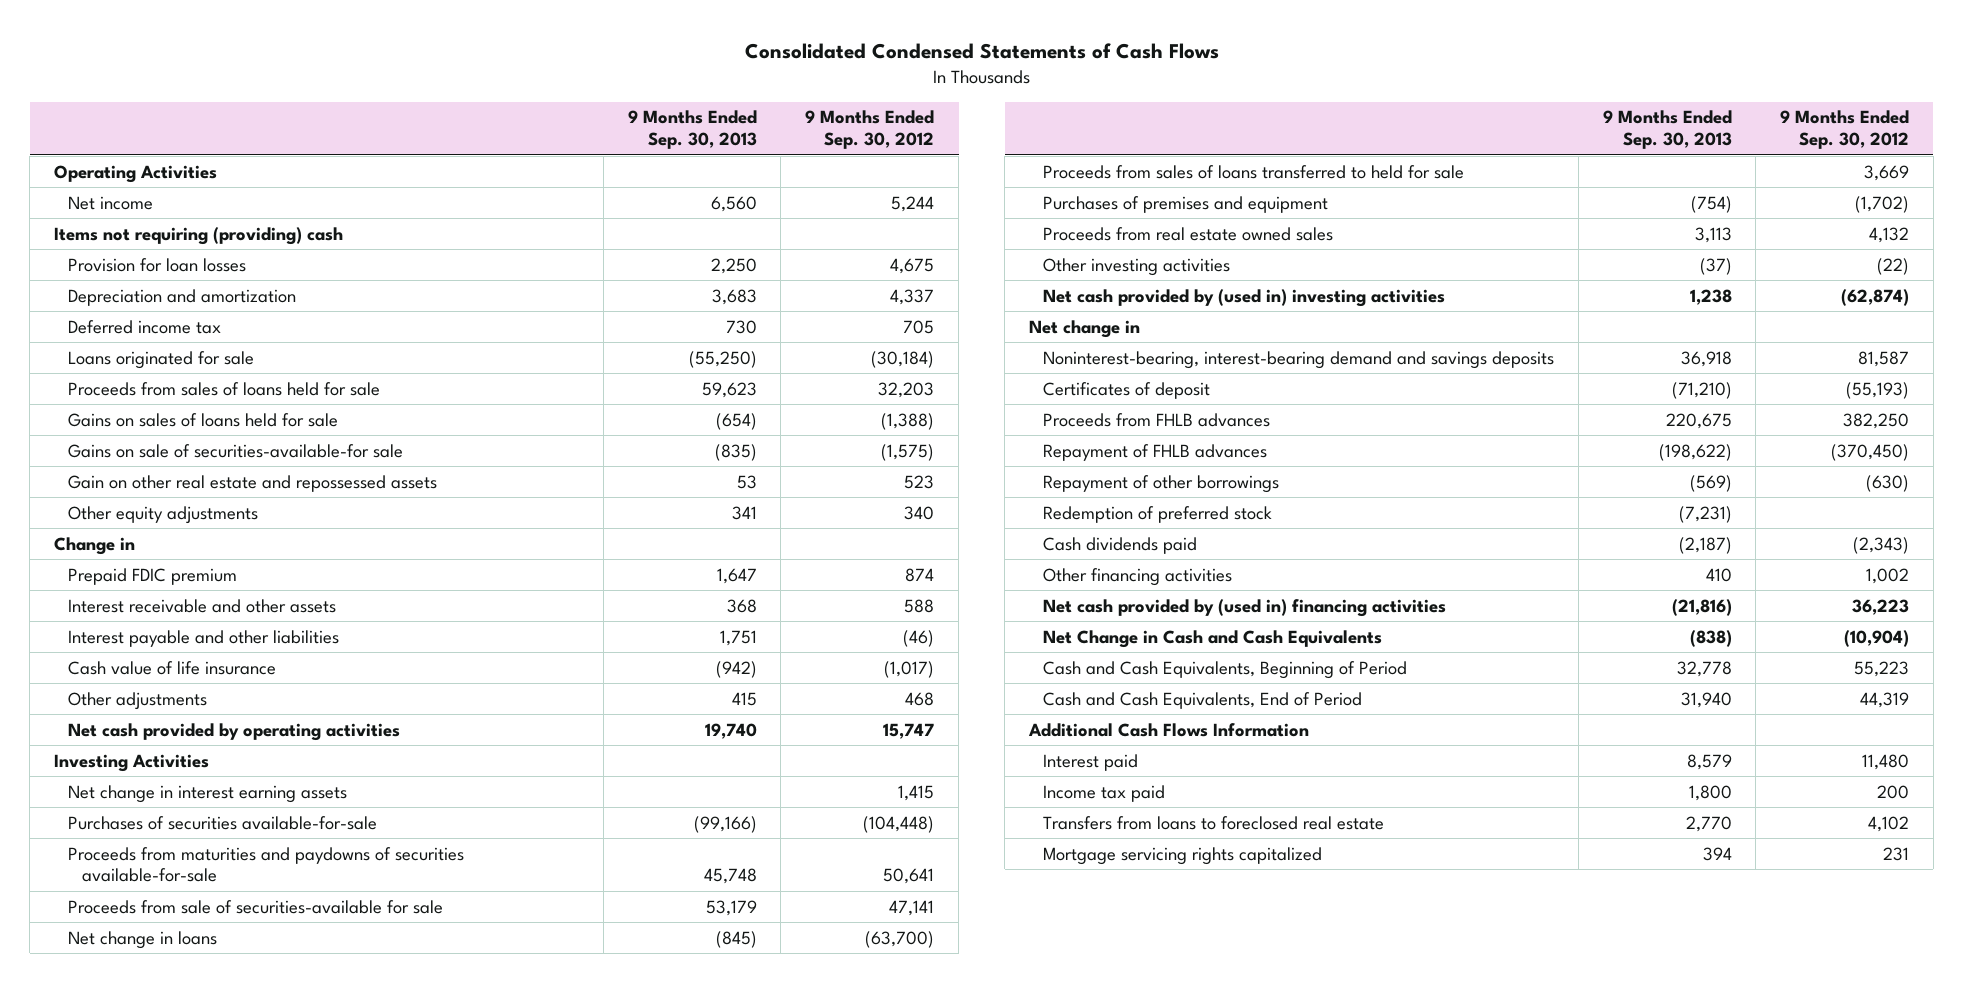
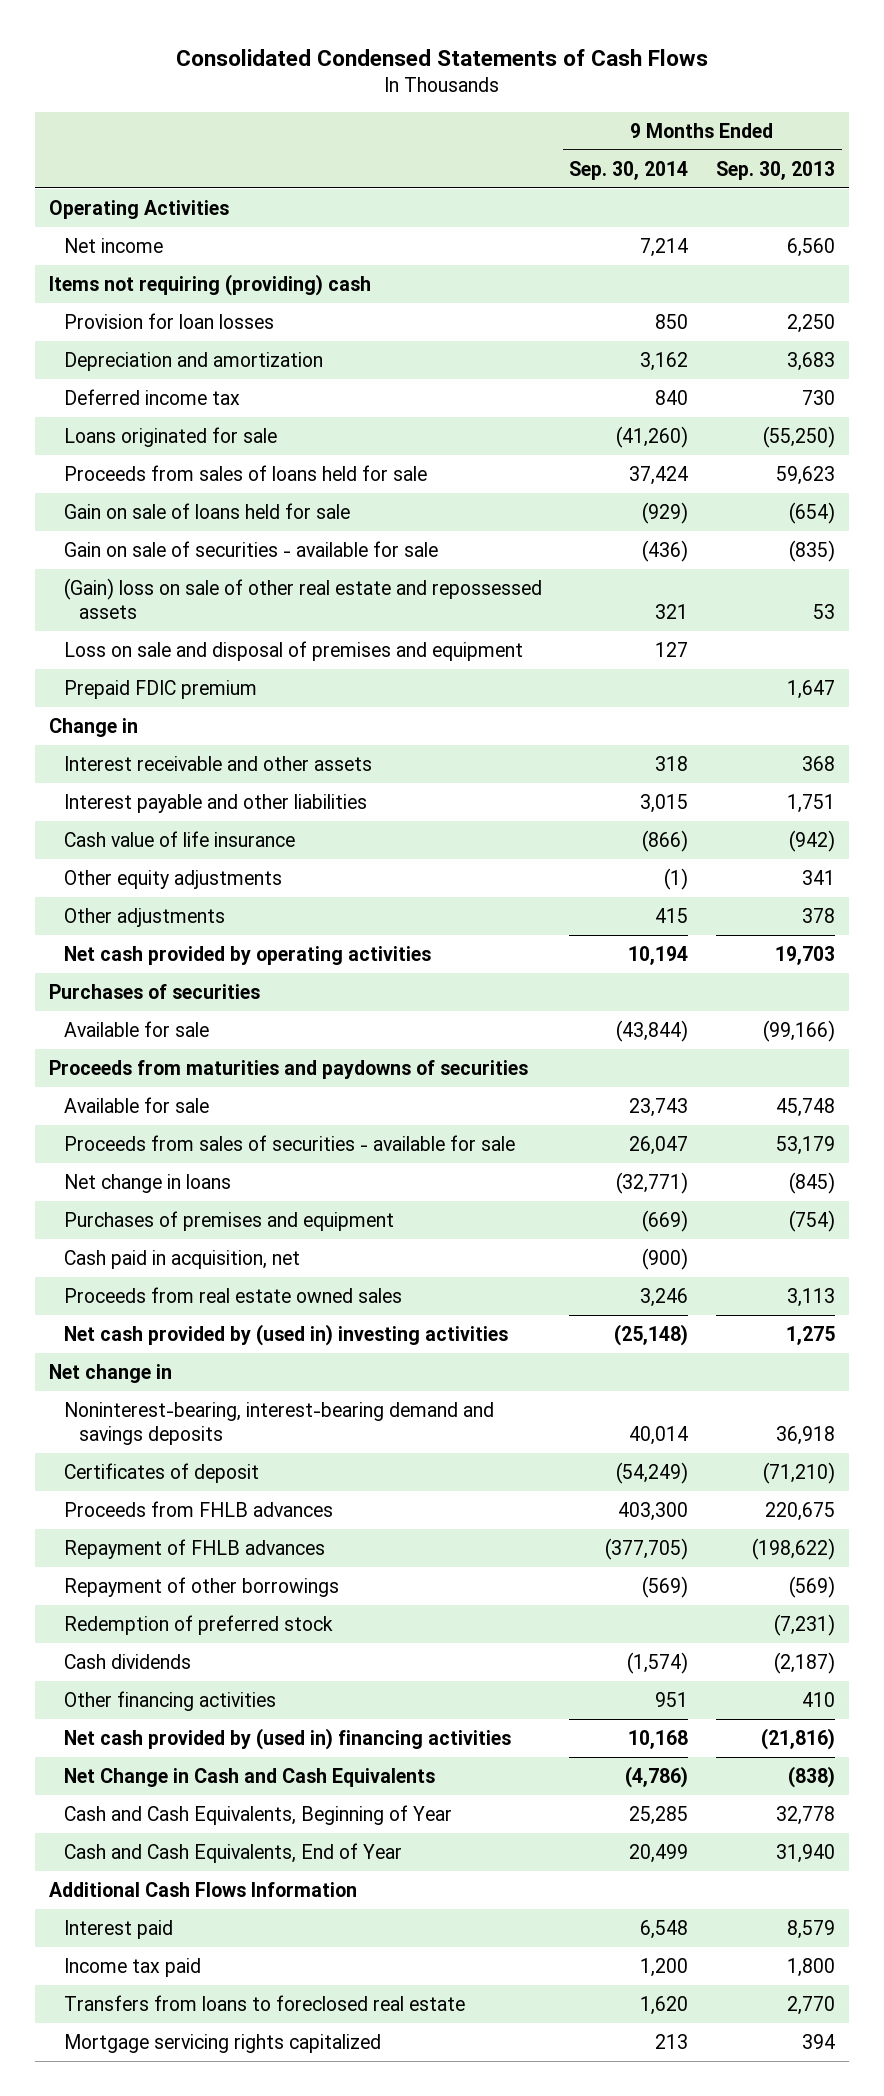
[805,110,935,150] 9 Months Ended Sep. 30, 2012 -> none
none -> [569,160,689,180] Sep. 30, 2014
[68,412,339,427] Gains on sales of loans held for sale -> [63,502,350,519] Gain on sale of loans held for sale
[68,443,404,458] Gains on sale of securities-available-for sale -> [63,540,438,557] Gain on sale of securities - available for sale
[68,474,438,492] Gain on other real estate and repossessed assets -> [63,577,542,620] (Gain) loss on sale of other real estate and repossessed assets
none -> [63,640,523,661] Loss on sale and disposal of premises and equipment
[54,536,136,555] Change in -> [48,717,138,737] Change in
[54,753,210,772] Investing Activities -> none
[68,784,348,803] Net change in interest earning assets -> none
[68,505,259,524] Other equity adjustments -> [63,869,282,889] Other equity adjustments
[731,691,757,706] 415 -> [801,907,835,923] 378
[704,722,757,739] 19,740 -> [774,945,835,965] 19,703
none -> [48,983,260,999] Purchases of securities
[68,815,378,830] Purchases of securities available-for-sale -> [63,1020,209,1037] Available for sale
none -> [48,1059,528,1079] Proceeds from maturities and paydowns of securities
[68,846,465,883] Proceeds from maturities and paydowns of securities available-for-sale -> [63,1096,209,1113] Available for sale
[68,899,444,914] Proceeds from sale of securities-available for sale -> [63,1134,515,1151] Proceeds from sales of securities - available for sale
[1042,164,1464,179] Proceeds from sales of loans transferred to held for sale -> none
none -> [63,1249,300,1269] Cash paid in acquisition, net
[1042,257,1230,276] Other investing activities -> none
[1689,288,1732,305] 1,238 -> [785,1325,835,1345] 1,275
[1042,536,1197,554] Cash dividends paid -> [63,1653,191,1669] Cash dividends
[1042,660,1407,679] Cash and Cash Equivalents, Beginning of Period -> [63,1804,452,1825] Cash and Cash Equivalents, Beginning of Year
[1042,691,1362,709] Cash and Cash Equivalents, End of Period -> [63,1842,402,1863] Cash and Cash Equivalents, End of Year

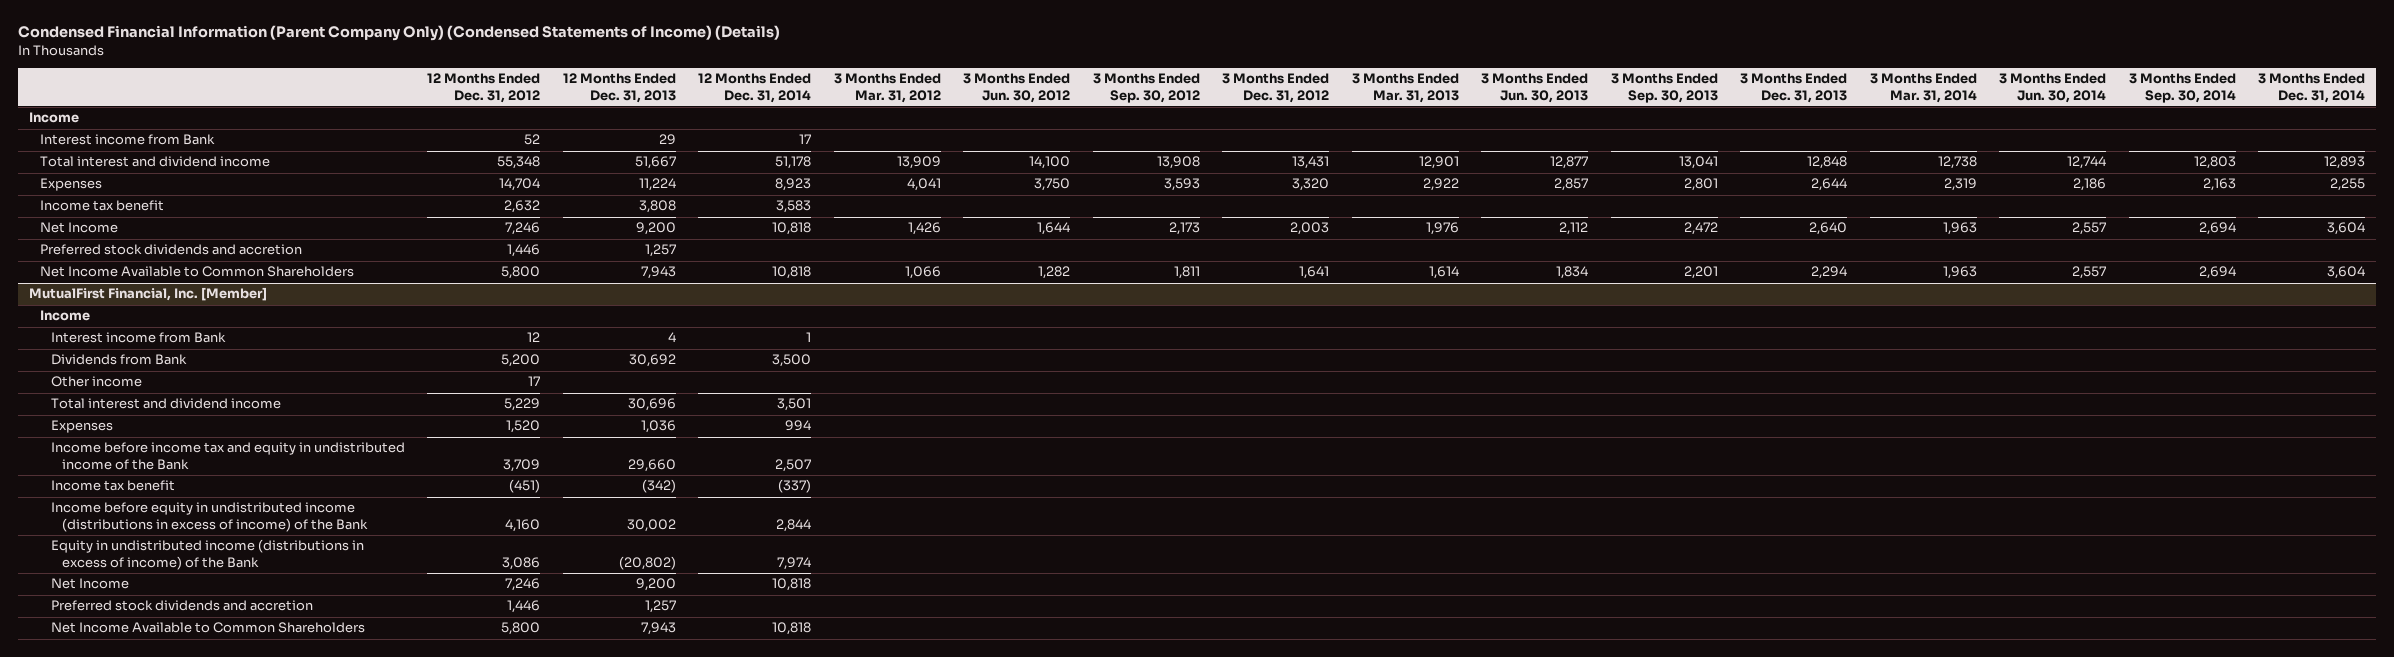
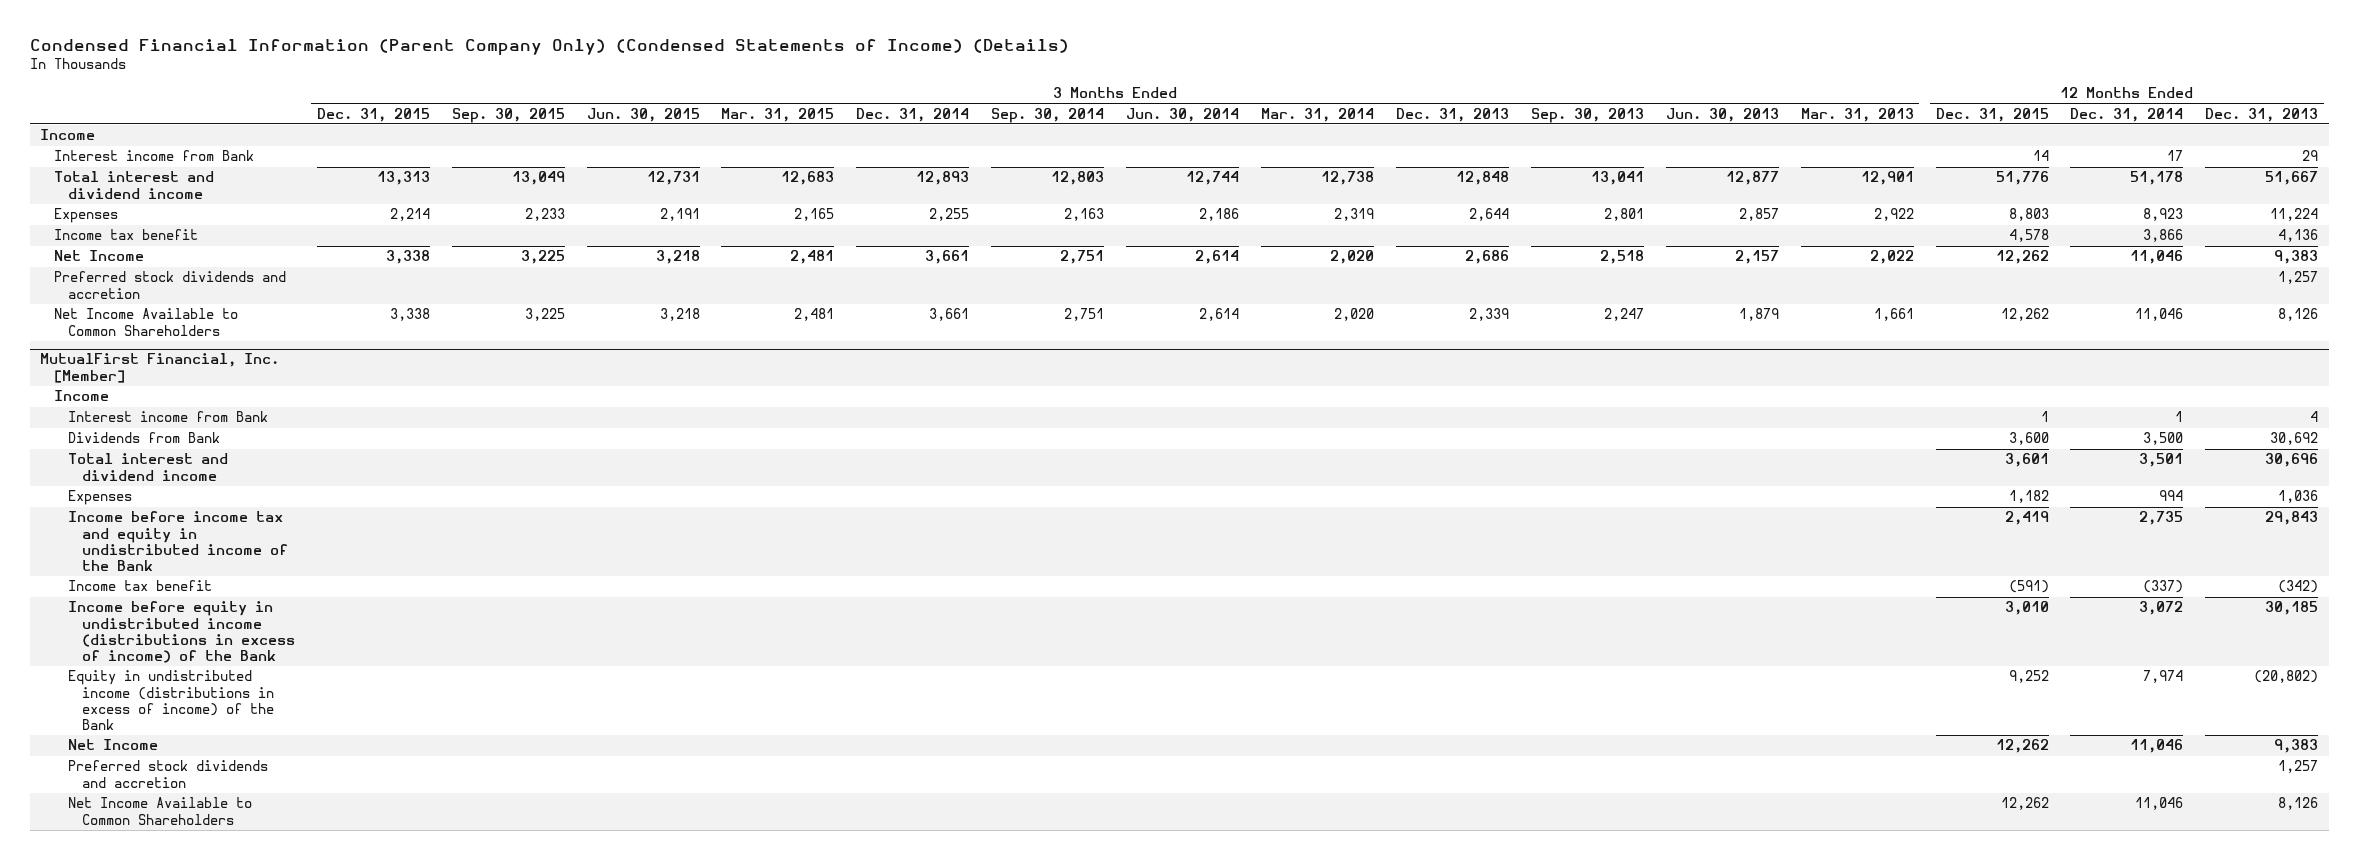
[427,72,541,103] 12 Months Ended Dec. 31, 2012 -> none
[833,72,941,103] 3 Months Ended Mar. 31, 2012 -> none
[963,72,1071,103] 3 Months Ended Jun. 30, 2012 -> none
[1092,72,1200,103] 3 Months Ended Sep. 30, 2012 -> none
[1222,72,1330,103] 3 Months Ended Dec. 31, 2012 -> none
none -> [316,107,430,122] Dec. 31, 2015
none -> [451,107,565,123] Sep. 30, 2015
none -> [586,107,700,122] Jun. 30, 2015
none -> [721,107,835,122] Mar. 31, 2015
none -> [1935,107,2049,122] Dec. 31, 2015
[638,200,676,214] 3,808 -> [2278,229,2319,243] 4,136
[776,200,812,214] 3,583 -> [2143,229,2184,243] 3,866
[635,222,676,236] 9,200 -> [2274,250,2319,265] 9,383
[772,222,812,236] 10,818 -> [2130,250,2184,265] 11,046
[1425,222,1459,236] 1,976 -> [1869,250,1914,265] 2,022
[1559,222,1589,236] 2,112 -> [1734,250,1779,265] 2,157
[1683,222,1718,236] 2,472 -> [1599,250,1644,265] 2,518
[1809,222,1848,236] 2,640 -> [1464,250,1509,265] 2,686
[1942,222,1977,236] 1,963 -> [1330,250,1375,265] 2,020
[2072,222,2107,236] 2,557 -> [1195,250,1240,265] 2,614
[2198,222,2236,236] 2,694 -> [1060,250,1105,265] 2,751
[2327,222,2366,236] 3,604 -> [925,250,970,265] 3,661
[640,266,676,280] 7,943 -> [2278,308,2319,322] 8,126
[772,266,812,280] 10,818 -> [2135,308,2184,322] 11,046
[1428,266,1459,280] 1,614 -> [1873,308,1914,322] 1,661
[1556,266,1589,280] 1,834 -> [1738,308,1779,322] 1,879
[1683,266,1718,280] 2,201 -> [1603,308,1644,322] 2,247
[1811,266,1848,280] 2,294 -> [1468,308,1509,322] 2,339
[1942,266,1977,280] 1,963 -> [1334,308,1375,322] 2,020
[2072,266,2107,280] 2,557 -> [1199,308,1240,322] 2,614
[2198,266,2236,280] 2,694 -> [1064,308,1105,322] 2,751
[2327,266,2366,280] 3,604 -> [929,308,970,322] 3,661
[50,376,142,388] Other income -> none
[627,459,676,473] 29,660 -> [2265,511,2319,526] 29,843
[775,459,812,473] 2,507 -> [2139,511,2184,526] 2,735
[626,519,676,533] 30,002 -> [2265,601,2319,616] 30,185
[776,519,812,533] 2,844 -> [2139,601,2184,616] 3,072
[635,578,676,592] 9,200 -> [2274,739,2319,754] 9,383
[772,578,812,592] 10,818 -> [2130,739,2184,754] 11,046
[640,622,676,636] 7,943 -> [2278,797,2319,811] 8,126
[772,622,812,636] 10,818 -> [2135,797,2184,811] 11,046

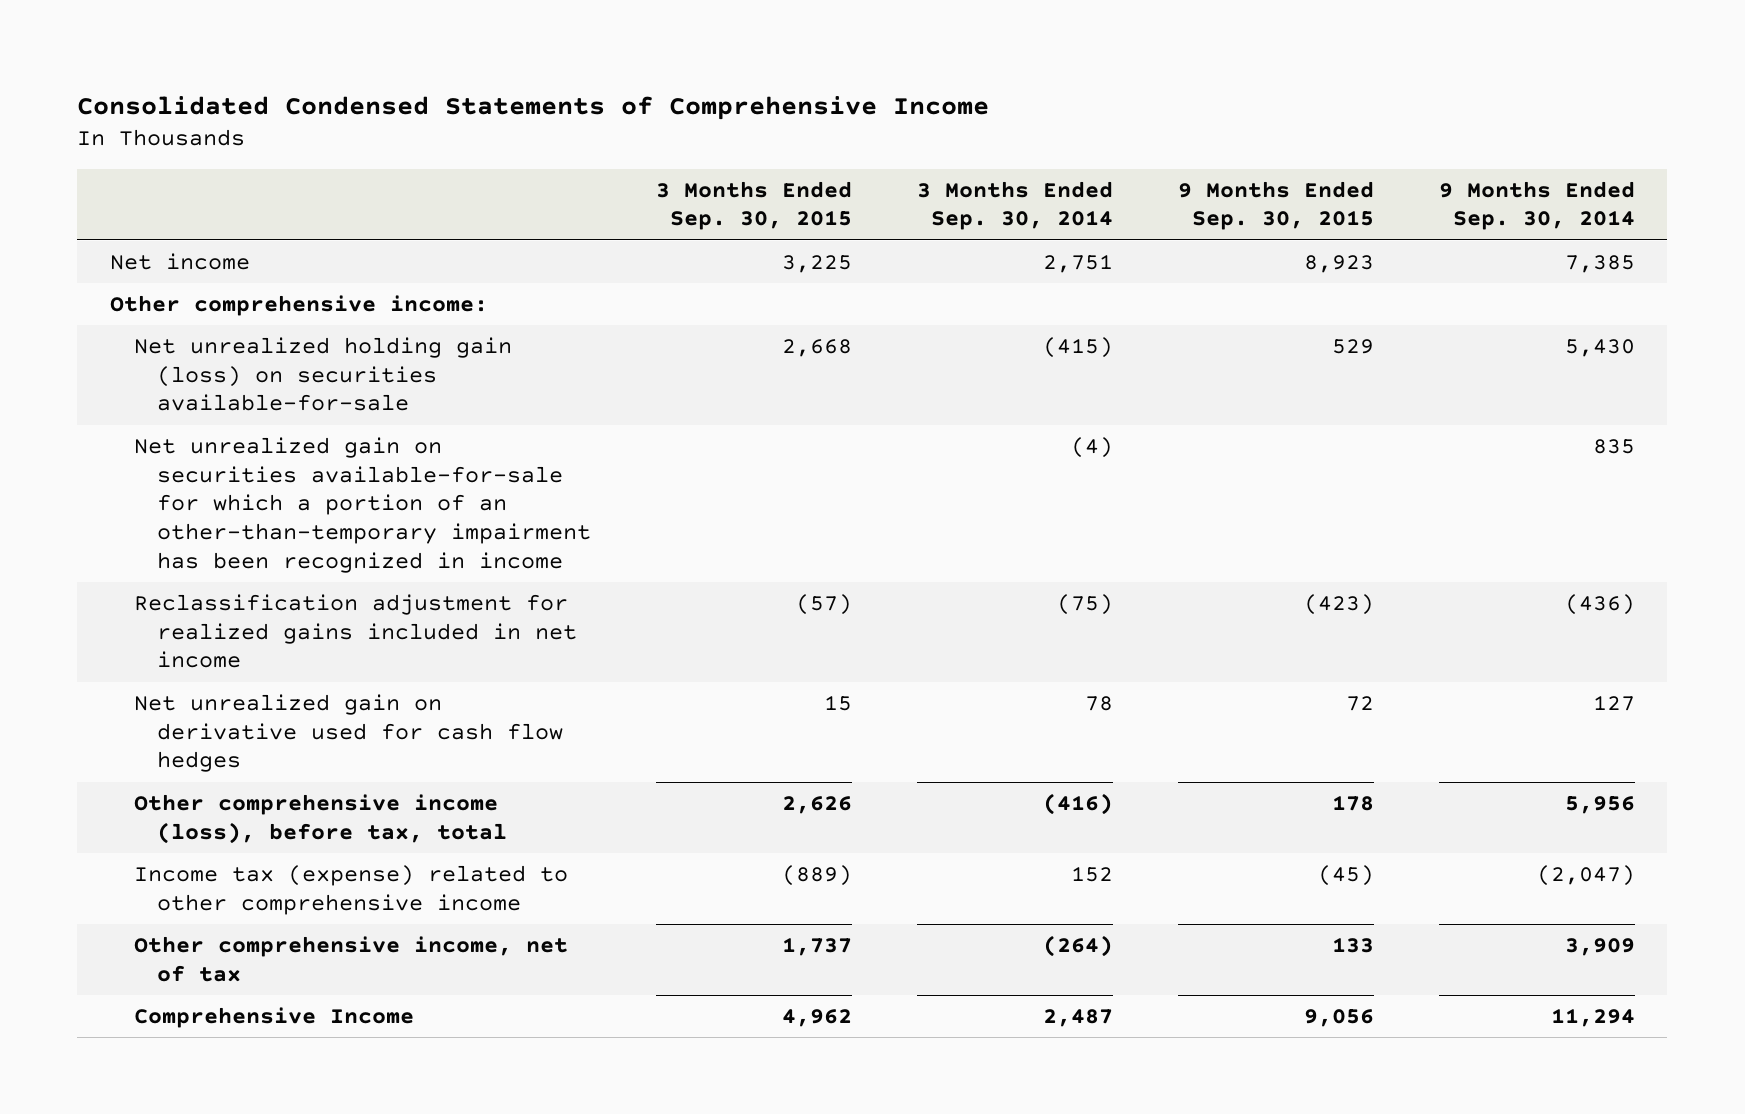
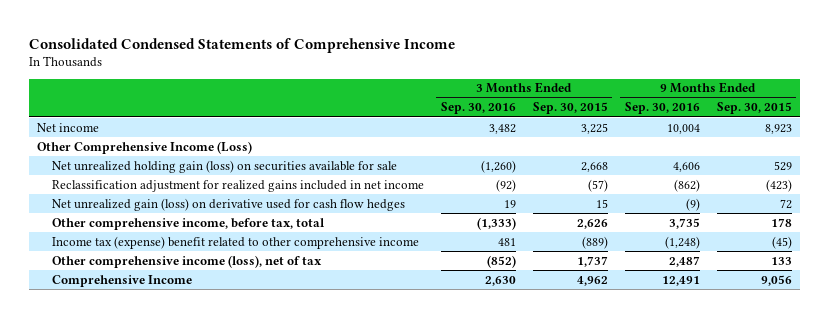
[917,180,1114,231] 3 Months Ended Sep. 30, 2014 -> none
[1438,180,1635,231] 9 Months Ended Sep. 30, 2014 -> none
none -> [440,102,516,115] Sep. 30, 2016
none -> [624,102,700,115] Sep. 30, 2016
[133,436,592,573] Net unrealized gain on securities available-for-sale for which a portion of an other-than-temporary impairment has been recognized in income -> none
[109,294,488,316] Other comprehensive income: -> [37,140,253,154] Other Comprehensive Income (Loss)
[133,336,512,412] Net unrealized holding gain (loss) on securities available-for-sale -> [51,159,397,173] Net unrealized holding gain (loss) on securities available for sale
[133,693,564,773] Net unrealized gain on derivative used for cash flow hedges -> [51,197,405,211] Net unrealized gain (loss) on derivative used for cash flow hedges
[133,793,508,844] Other comprehensive income (loss), before tax, total -> [51,217,325,230] Other comprehensive income, before tax, total
[133,864,568,915] Income tax (expense) related to other comprehensive income -> [51,235,419,249] Income tax (expense) benefit related to other comprehensive income
[133,935,568,982] Other comprehensive income, net of tax -> [51,254,322,268] Other comprehensive income (loss), net of tax

